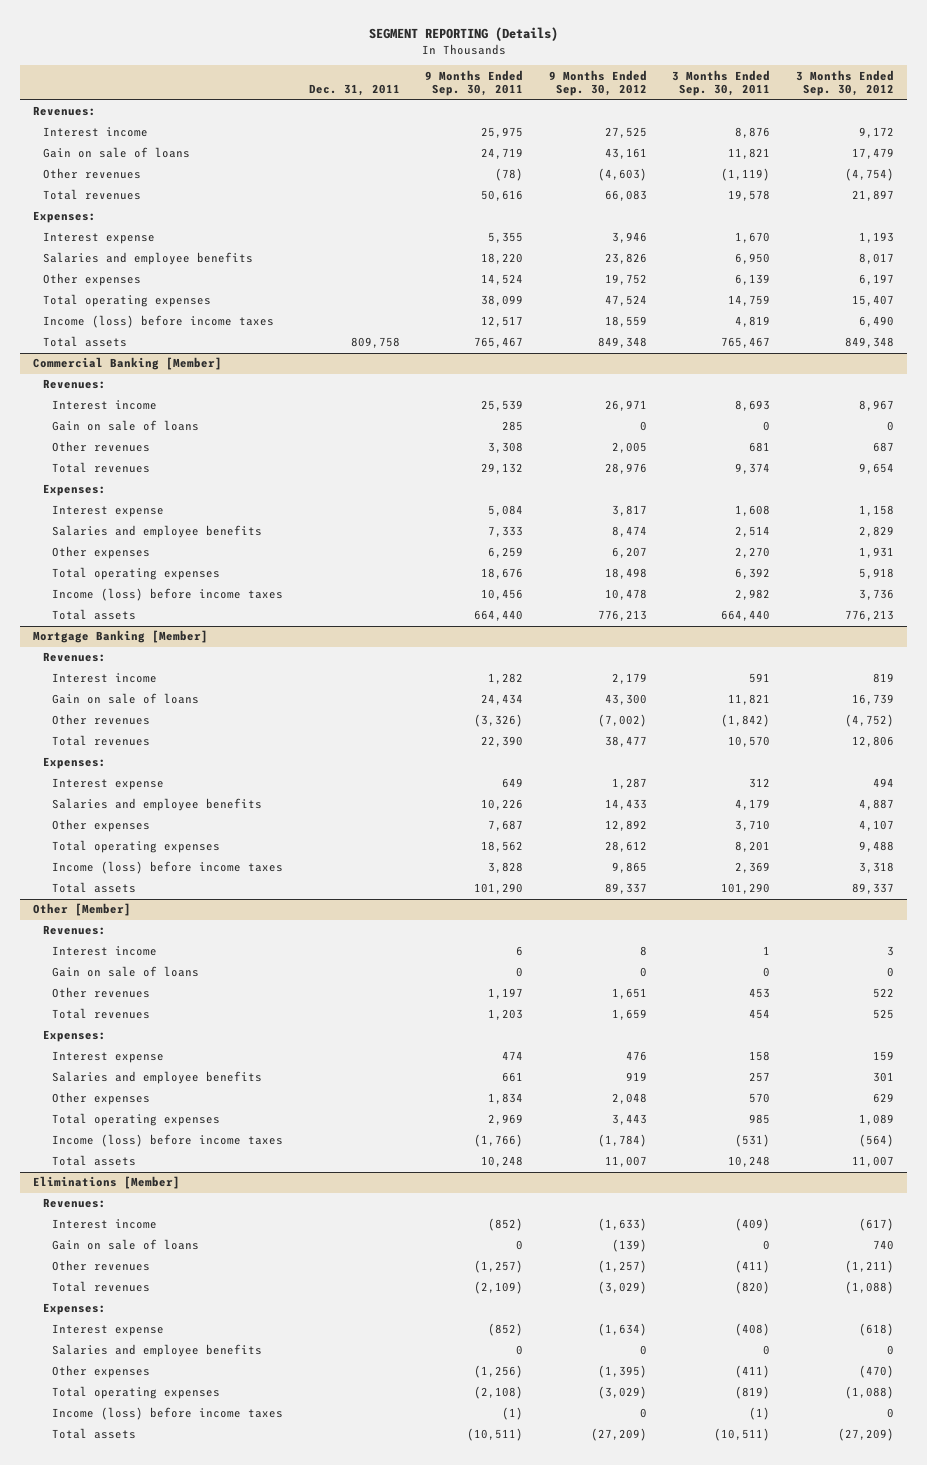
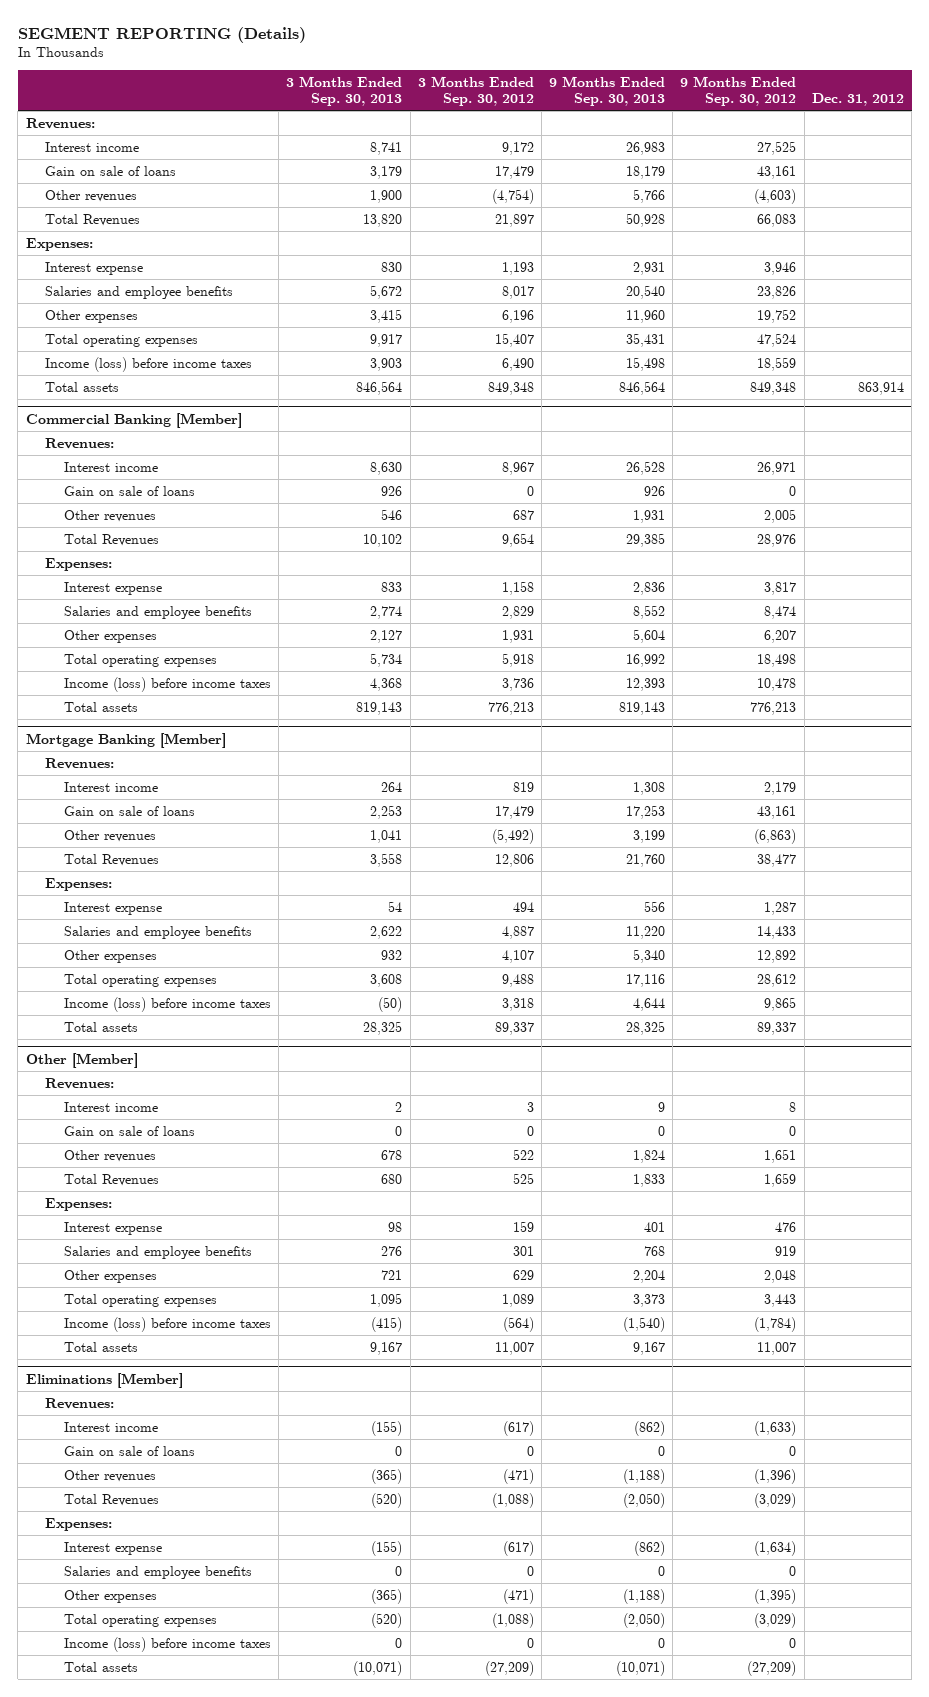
[308,84,400,97] Dec. 31, 2011 -> none
[425,69,524,97] 9 Months Ended Sep. 30, 2011 -> none
[672,69,771,97] 3 Months Ended Sep. 30, 2011 -> none
none -> [286,76,403,106] 3 Months Ended Sep. 30, 2013
none -> [549,76,666,106] 9 Months Ended Sep. 30, 2013
none -> [811,92,904,106] Dec. 31, 2012
[42,189,141,201] Total revenues -> [44,213,140,226] Total Revenues
[859,274,895,286] 6,197 -> [501,309,534,323] 6,196
[52,462,151,474] Total revenues -> [64,533,160,546] Total Revenues
[604,694,647,706] 43,300 -> [757,805,797,819] 43,161
[852,694,895,706] 16,739 -> [494,805,534,819] 17,479
[597,714,647,728] (7,002) -> [754,828,797,844] (6,863)
[845,714,895,728] (4,752) -> [491,828,534,844] (5,492)
[52,735,151,747] Total revenues -> [64,853,160,866] Total Revenues
[52,1008,151,1020] Total revenues -> [64,1173,160,1186] Total Revenues
[611,1239,647,1253] (139) -> [789,1445,797,1456] 0
[873,1240,895,1251] 740 -> [526,1445,534,1456] 0
[597,1260,647,1274] (1,257) -> [754,1468,797,1484] (1,396)
[845,1260,895,1274] (1,211) -> [502,1468,534,1484] (471)
[52,1281,151,1293] Total revenues -> [64,1493,160,1506] Total Revenues
[859,1323,895,1337] (618) -> [502,1540,534,1556] (617)
[859,1365,895,1379] (470) -> [502,1588,534,1604] (471)

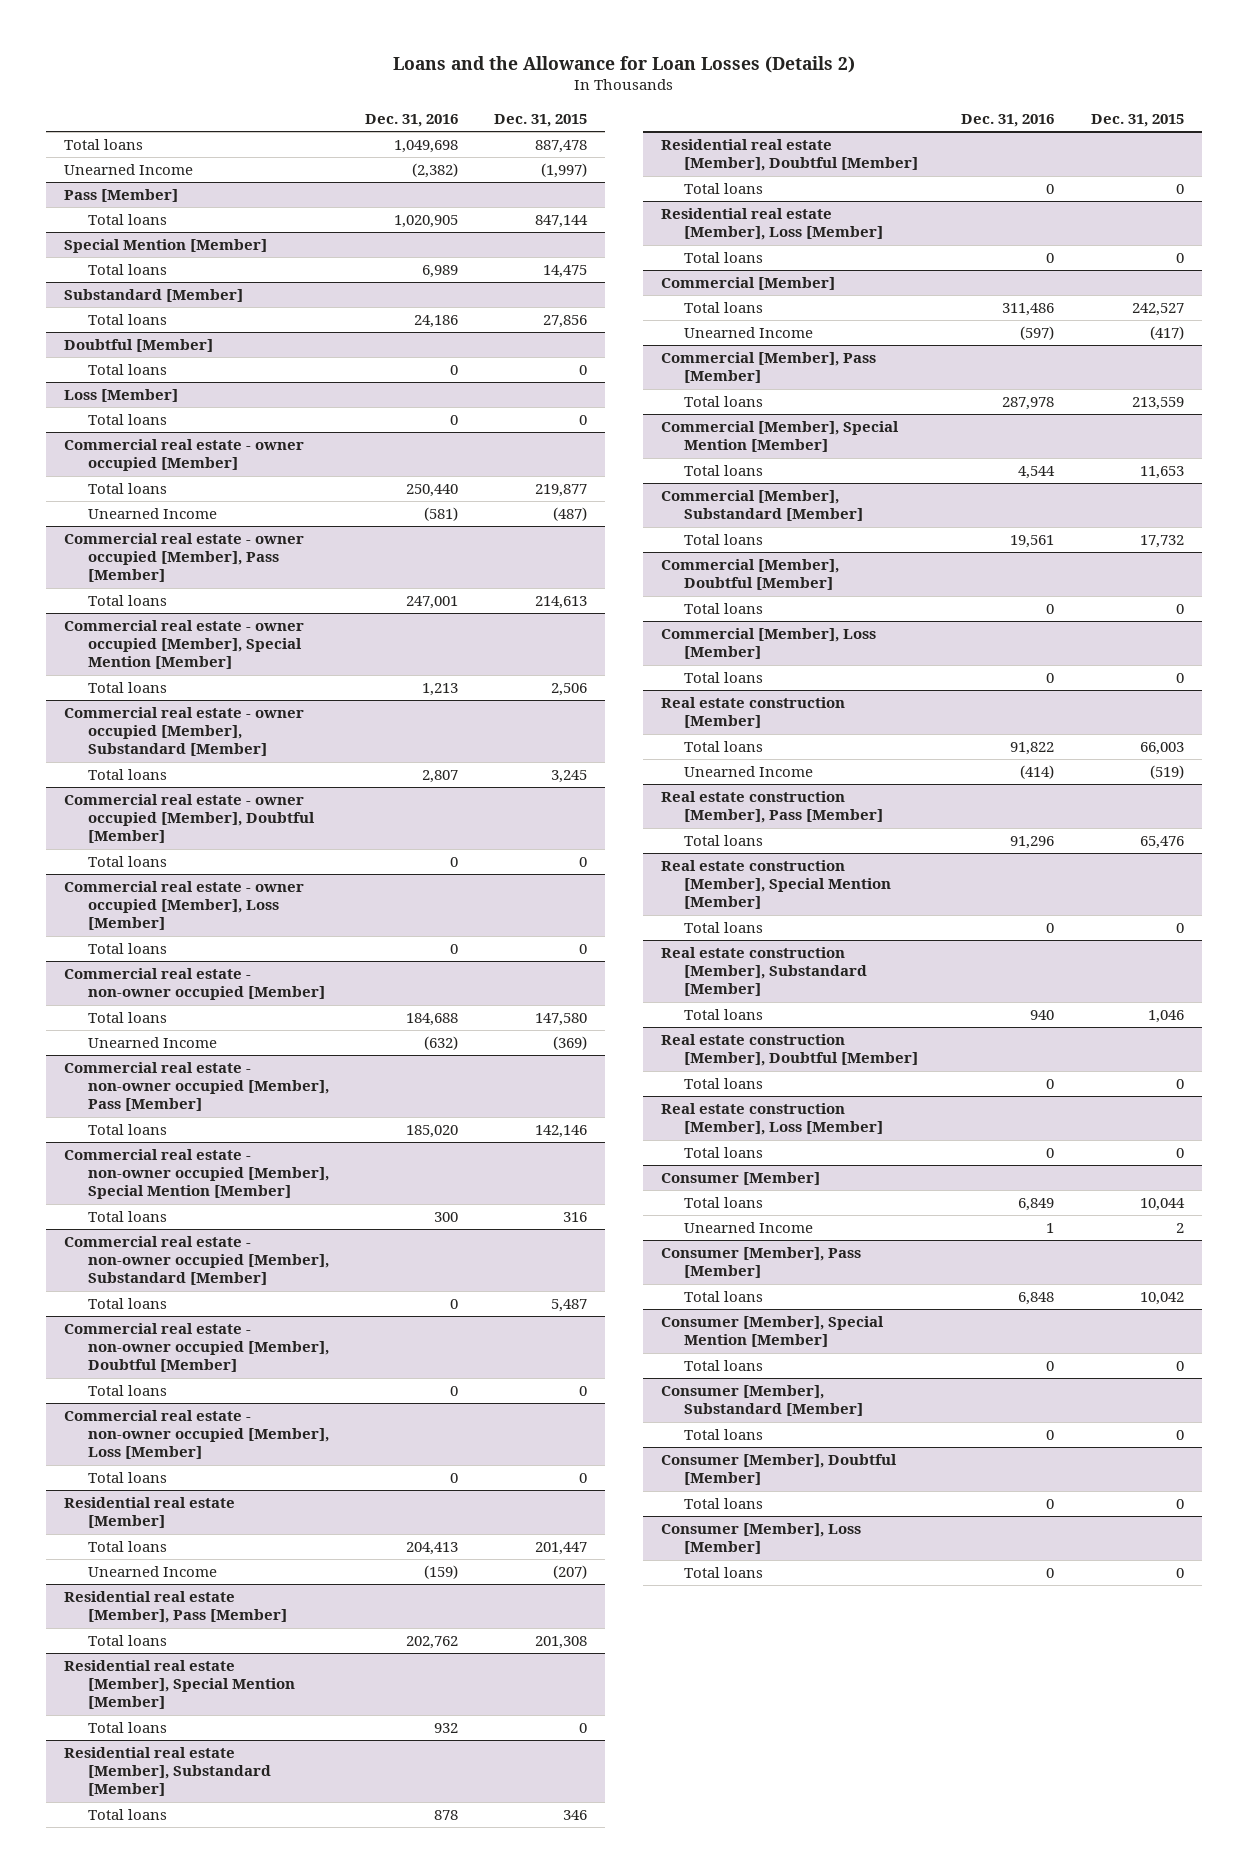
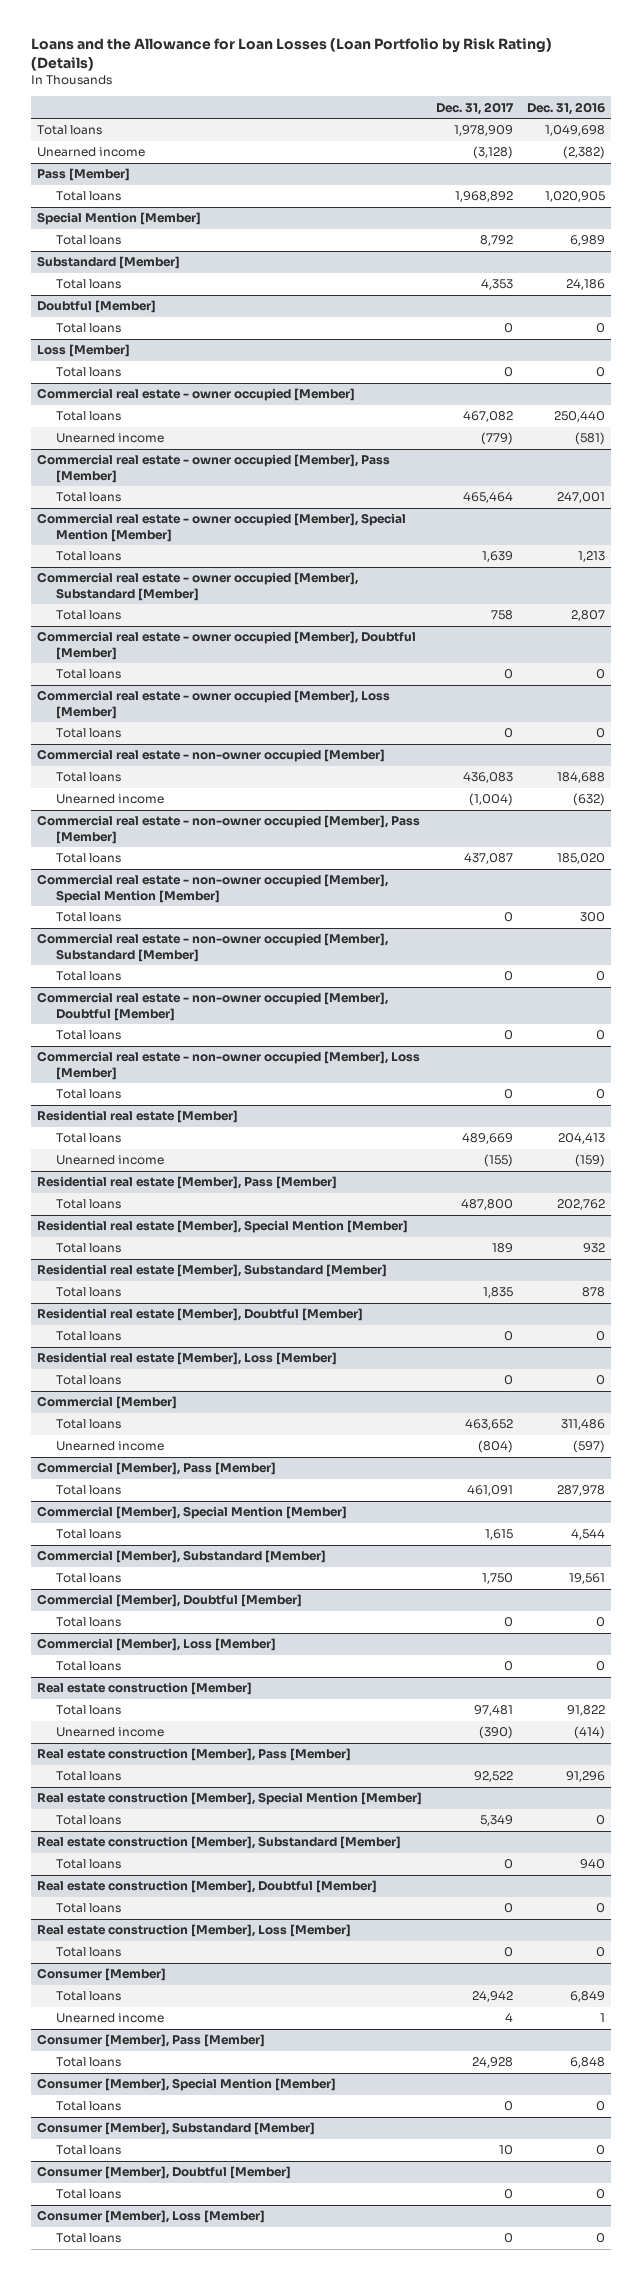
[392,55,855,73] Loans and the Allowance for Loan Losses (Details 2) -> [30,38,552,71] Loans and the Allowance for Loan Losses (Loan Portfolio by Risk Rating) (Details)
[493,113,587,127] Dec. 31, 2015 -> none
none -> [435,101,514,115] Dec. 31, 2017
[64,164,194,176] Unearned Income -> [37,147,146,158] Unearned income
[87,508,217,520] Unearned Income -> [56,433,165,444] Unearned income
[87,1037,217,1049] Unearned Income -> [56,794,165,805] Unearned income
[87,1566,217,1578] Unearned Income -> [56,1155,165,1166] Unearned income
[684,327,814,339] Unearned Income -> [56,1441,165,1452] Unearned income
[684,766,814,778] Unearned Income -> [56,1727,165,1738] Unearned income
[684,1222,814,1234] Unearned Income -> [56,2013,165,2024] Unearned income

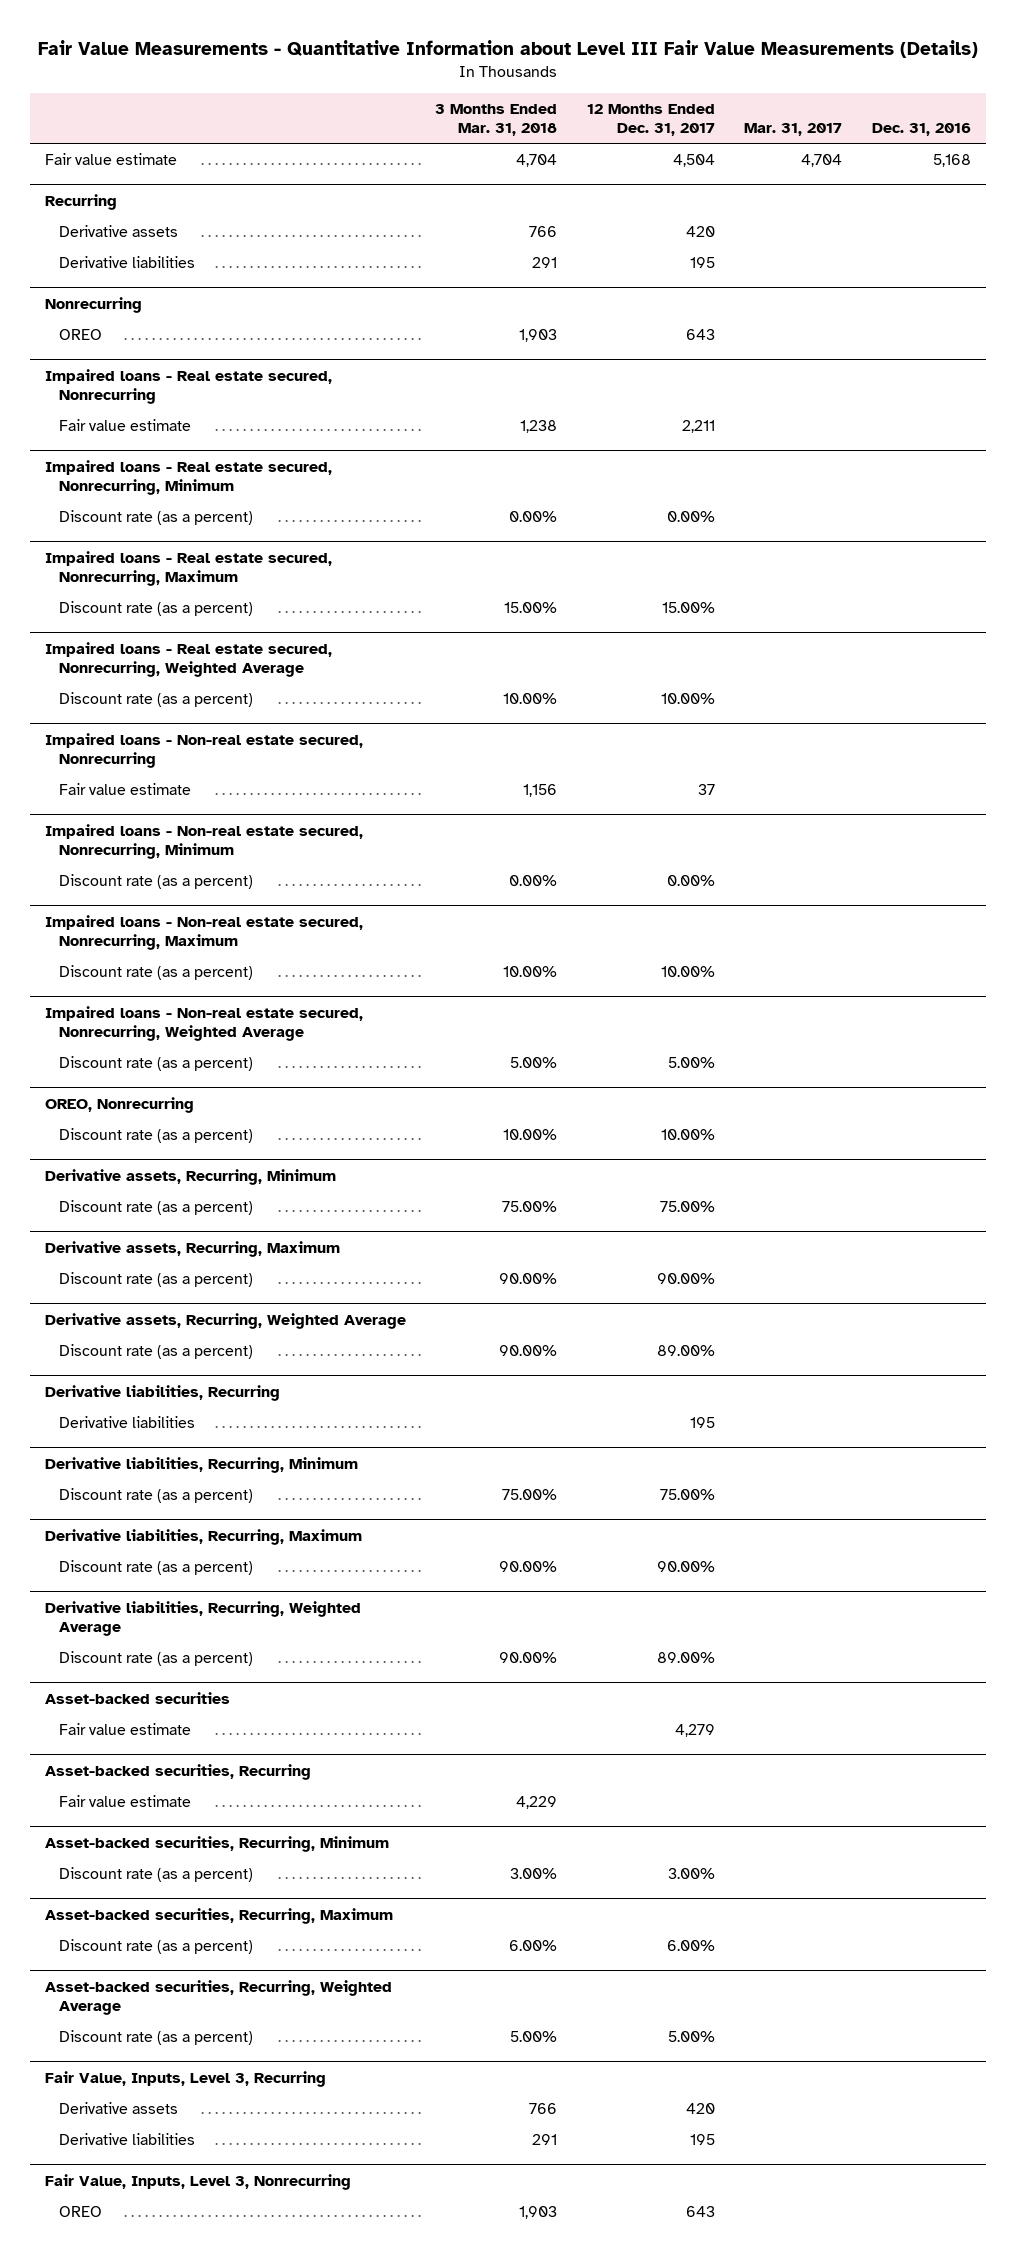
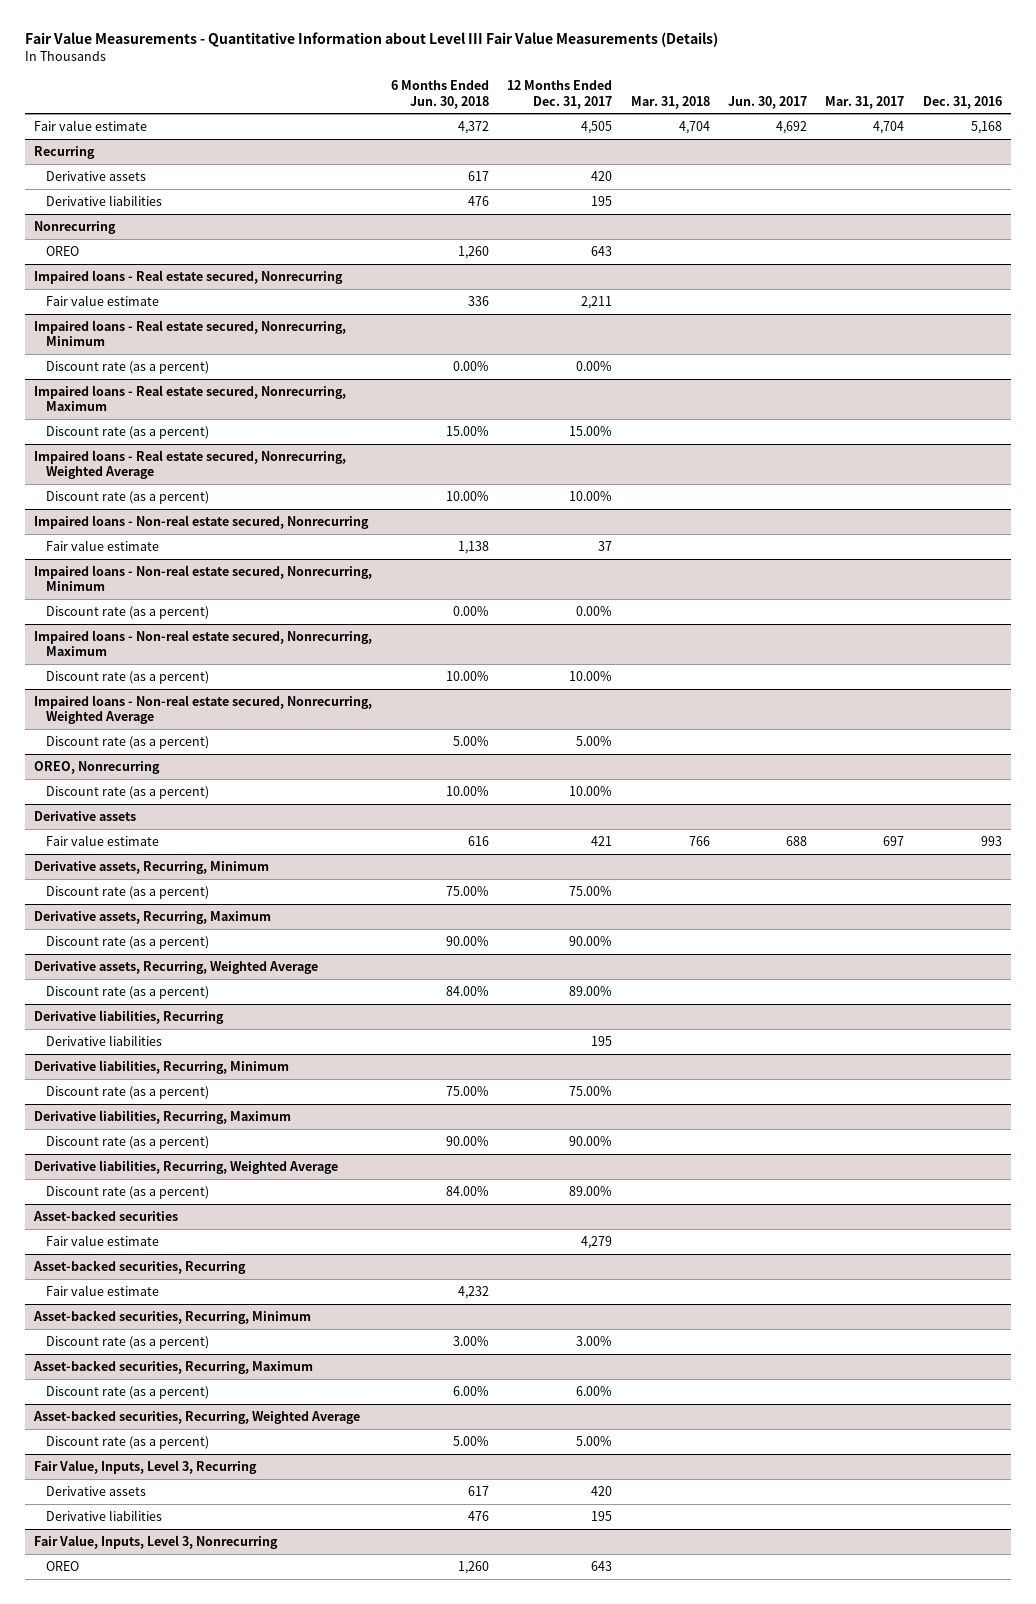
[435,103,558,137] 3 Months Ended Mar. 31, 2018 -> none
none -> [390,80,489,109] 6 Months Ended Jun. 30, 2018
none -> [630,95,710,109] Mar. 31, 2018
none -> [727,95,807,109] Jun. 30, 2017
[672,153,715,167] 4,504 -> [581,120,613,134] 4,505
none -> [34,810,137,821] Derivative assets
none -> [45,834,159,846] Fair value estimate

